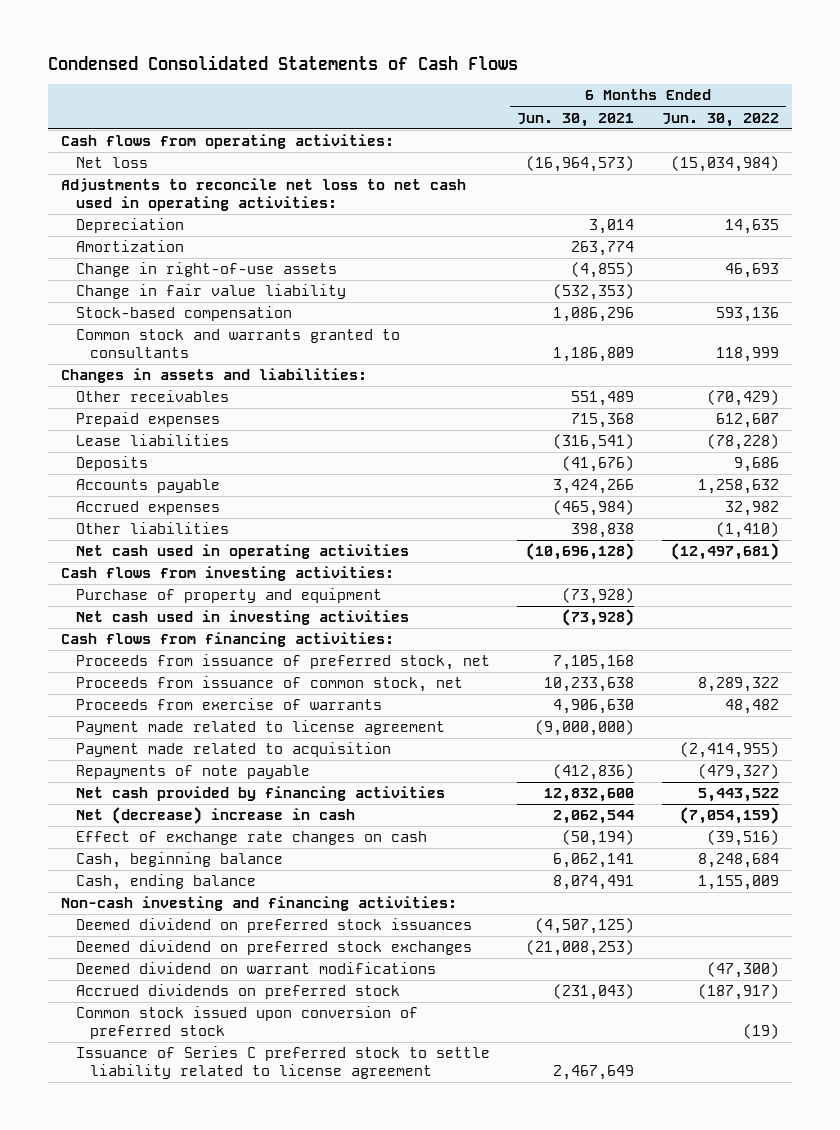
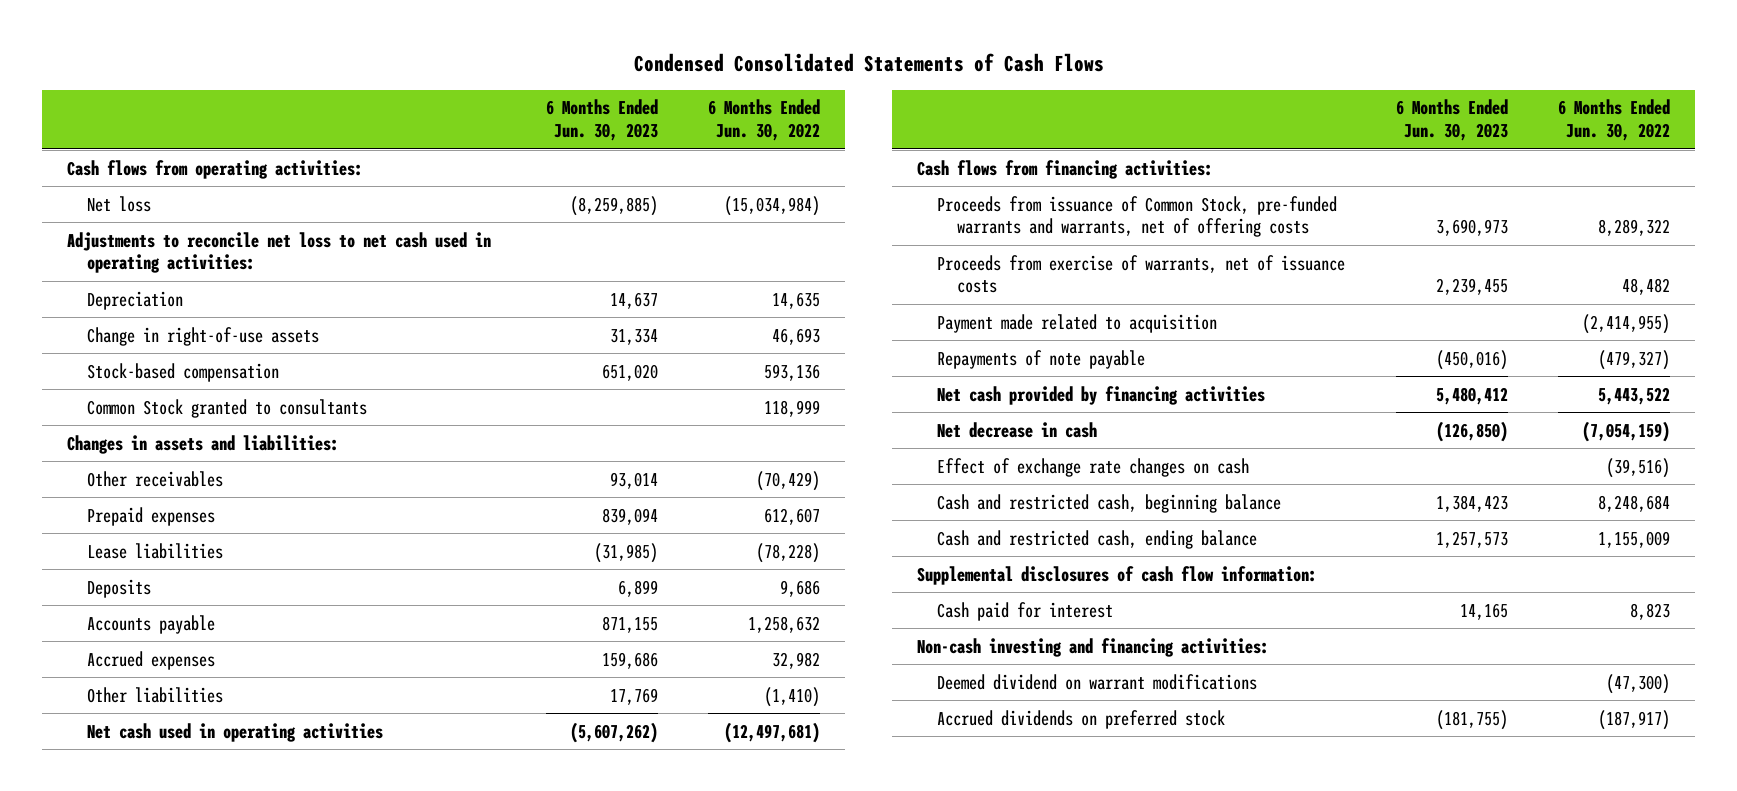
[517,112,635,127] Jun. 30, 2021 -> none
none -> [545,99,658,141] 6 Months Ended Jun. 30, 2023
[75,240,184,253] Amortization -> none
[75,284,346,300] Change in fair value liability -> none
[75,329,400,358] Common stock and warrants granted to consultants -> [87,398,368,418] Common Stock granted to consultants
[61,566,395,582] Cash flows from investing activities: -> none
[75,588,382,604] Purchase of property and equipment -> none
[75,610,409,626] Net cash used in investing activities -> none
[75,654,490,671] Proceeds from issuance of preferred stock, net -> none
[75,720,445,736] Payment made related to license agreement -> none
[75,676,463,693] Proceeds from issuance of common stock, net -> [937,195,1338,238] Proceeds from issuance of Common Stock, pre-funded warrants and warrants, net of offering costs
[75,698,382,711] Proceeds from exercise of warrants -> [937,254,1346,294] Proceeds from exercise of warrants, net of issuance costs
[75,807,355,825] Net (decrease) increase in cash -> [937,421,1098,438] Net decrease in cash
[75,852,283,869] Cash, beginning balance -> [937,493,1282,513] Cash and restricted cash, beginning balance
[75,874,256,891] Cash, ending balance -> [937,529,1258,549] Cash and restricted cash, ending balance
none -> [917,565,1318,585] Supplemental disclosures of cash flow information:
none -> [937,601,1114,621] Cash paid for interest
[75,918,472,934] Deemed dividend on preferred stock issuances -> none
[75,940,472,956] Deemed dividend on preferred stock exchanges -> none
[75,1006,418,1039] Common stock issued upon conversion of preferred stock -> none
[75,1046,490,1079] Issuance of Series C preferred stock to settle liability related to license agreement -> none

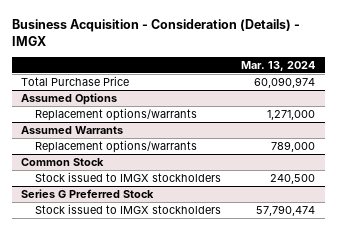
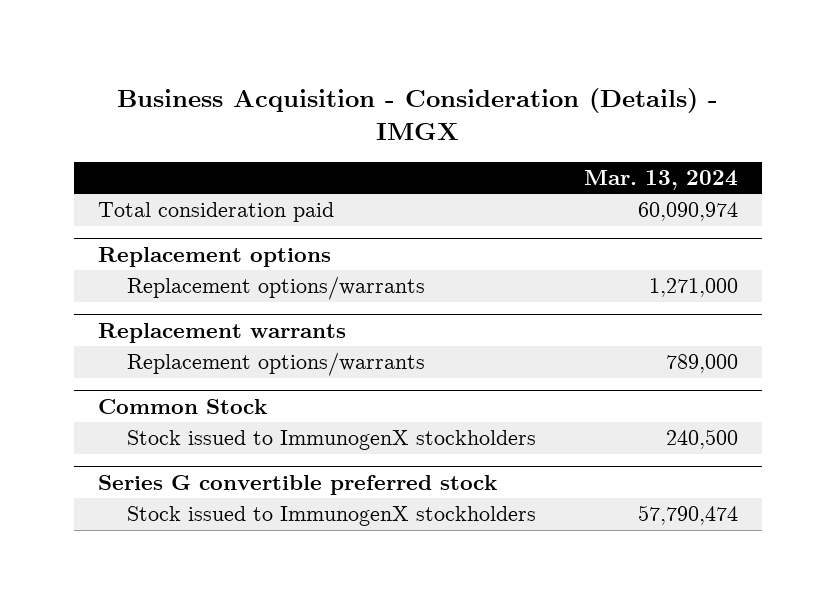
[21,76,130,87] Total Purchase Price -> [97,202,334,223] Total consideration paid
[21,93,118,106] Assumed Options -> [97,246,331,267] Replacement options
[21,126,124,135] Assumed Warrants -> [97,322,346,343] Replacement warrants
[35,172,222,183] Stock issued to IMGX stockholders -> [126,430,536,451] Stock issued to ImmunogenX stockholders
[21,189,155,199] Series G Preferred Stock -> [97,474,497,495] Series G convertible preferred stock
[35,204,222,215] Stock issued to IMGX stockholders -> [126,506,536,527] Stock issued to ImmunogenX stockholders

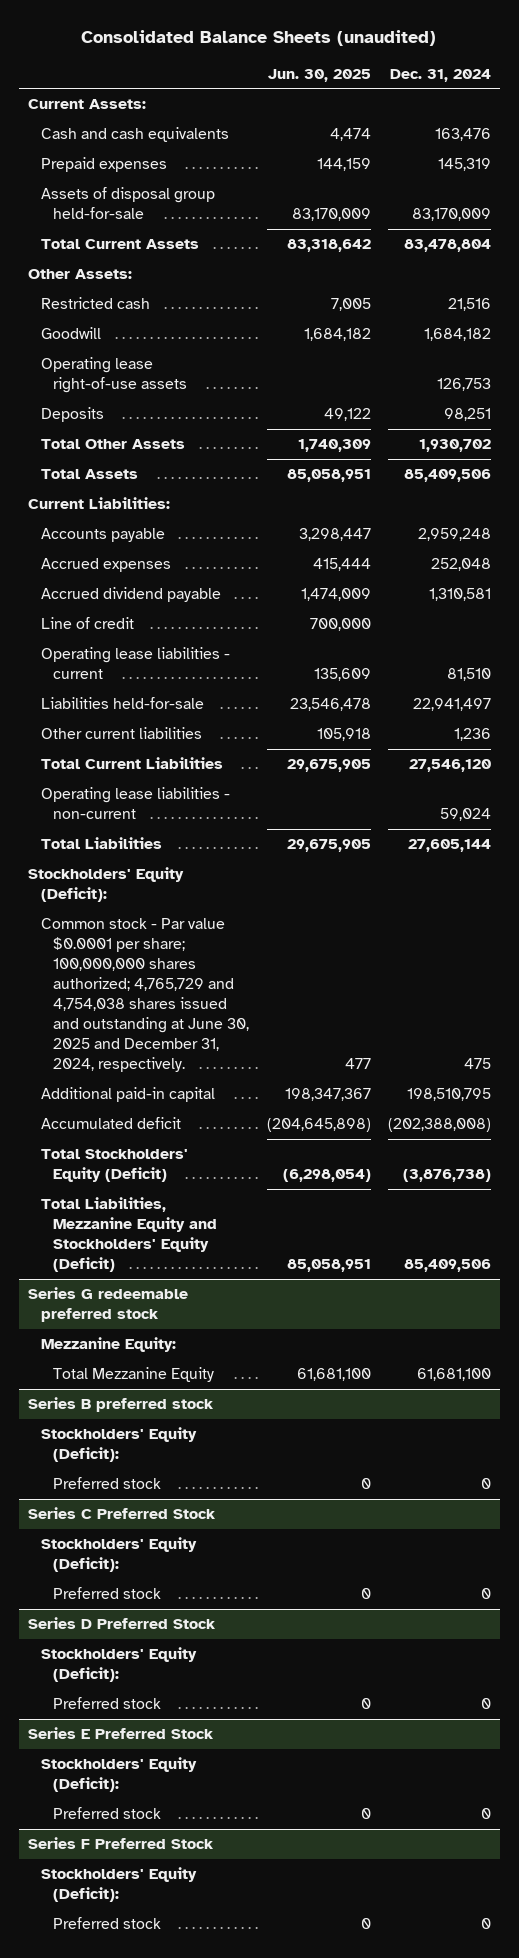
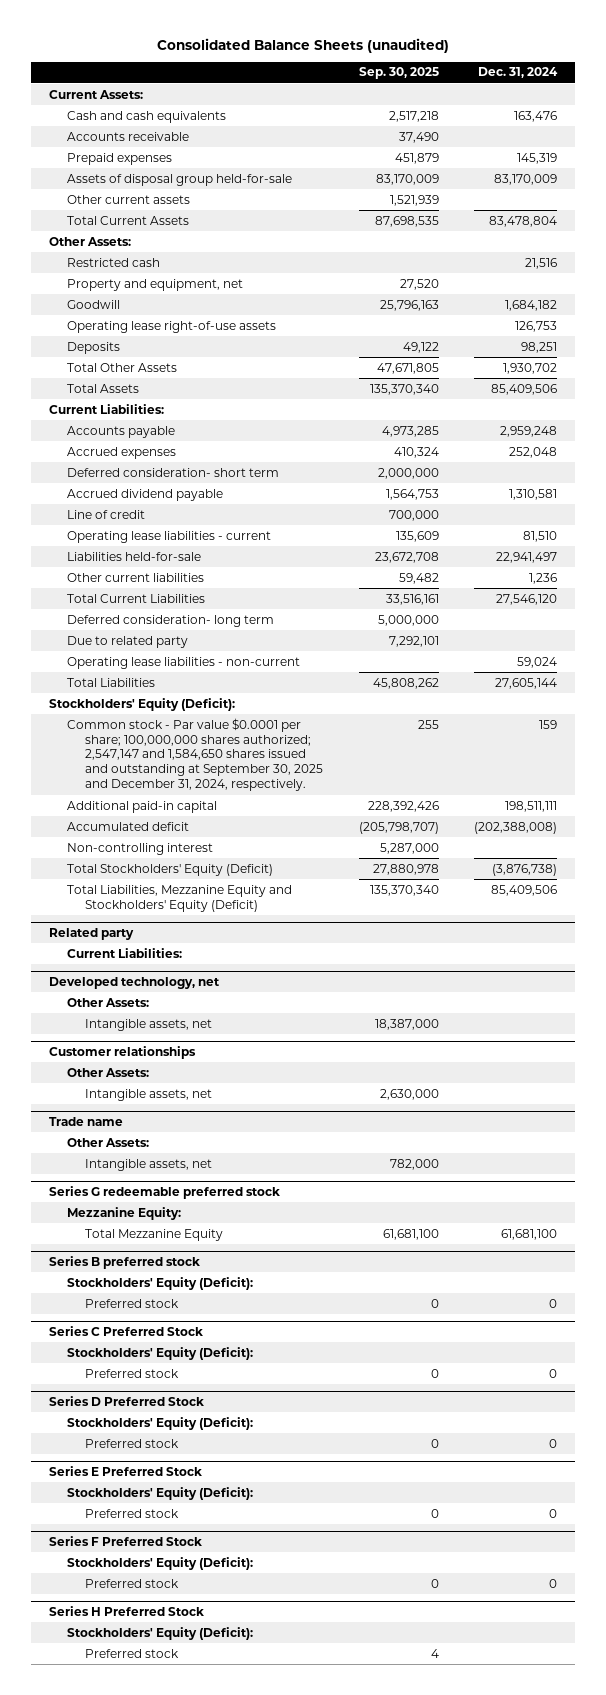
[267,68,371,82] Jun. 30, 2025 -> none
none -> [358,67,439,80] Sep. 30, 2025
none -> [67,131,190,141] Accounts receivable
none -> [67,194,191,204] Other current assets
none -> [67,278,244,291] Property and equipment, net
none -> [67,467,280,477] Deferred consideration- short term
none -> [67,614,275,627] Deferred consideration- long term
none -> [67,635,189,648] Due to related party
[40,918,250,1073] Common stock - Par value $0.0001 per share; 100,000,000 shares authorized; 4,765,729 and 4,754,038 shares issued and outstanding at June 30, 2025 and December 31, 2024, respectively. -> [67,717,323,792] Common stock - Par value $0.0001 per share; 100,000,000 shares authorized; 2,547,147 and 1,584,650 shares issued and outstanding at September 30, 2025 and December 31, 2024, respectively.
[464,1058,492,1070] 475 -> [539,719,558,729] 159
[407,1088,492,1102] 198,510,795 -> [505,800,558,812] 198,511,111
none -> [67,842,214,855] Non-controlling interest
none -> [49,928,135,941] Related party
none -> [67,947,183,958] Current Liabilities:
none -> [49,977,221,990] Developed technology, net
none -> [67,997,150,1007] Other Assets:
none -> [84,1018,212,1031] Intangible assets, net
none -> [49,1046,197,1060] Customer relationships
none -> [67,1067,150,1077] Other Assets:
none -> [84,1088,212,1101] Intangible assets, net
none -> [49,1117,124,1127] Trade name
none -> [67,1137,150,1147] Other Assets:
none -> [84,1158,212,1171] Intangible assets, net
none -> [49,1606,205,1617] Series H Preferred Stock
none -> [67,1626,254,1640] Stockholders' Equity (Deficit):
none -> [84,1648,179,1658] Preferred stock

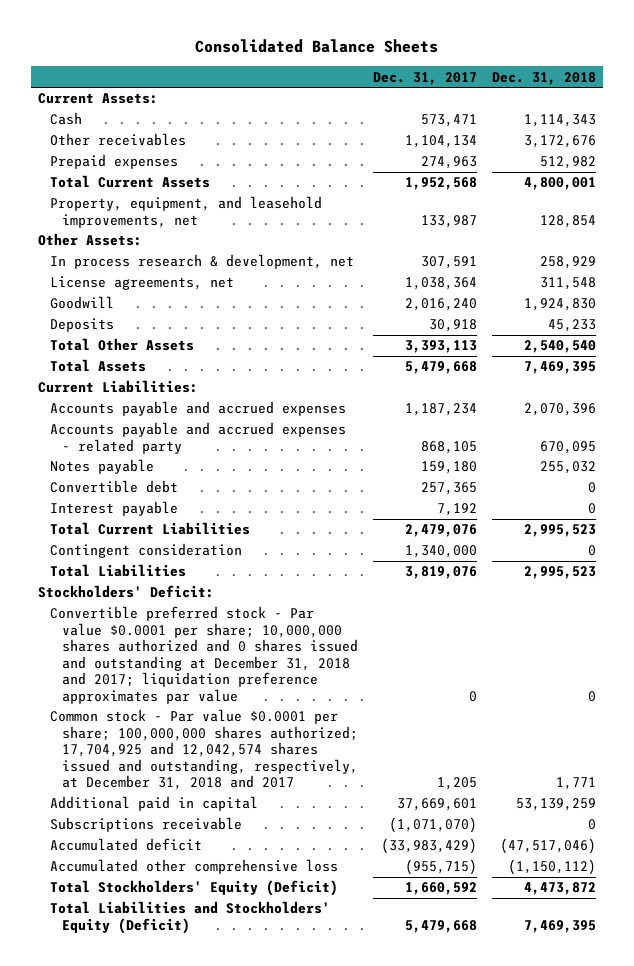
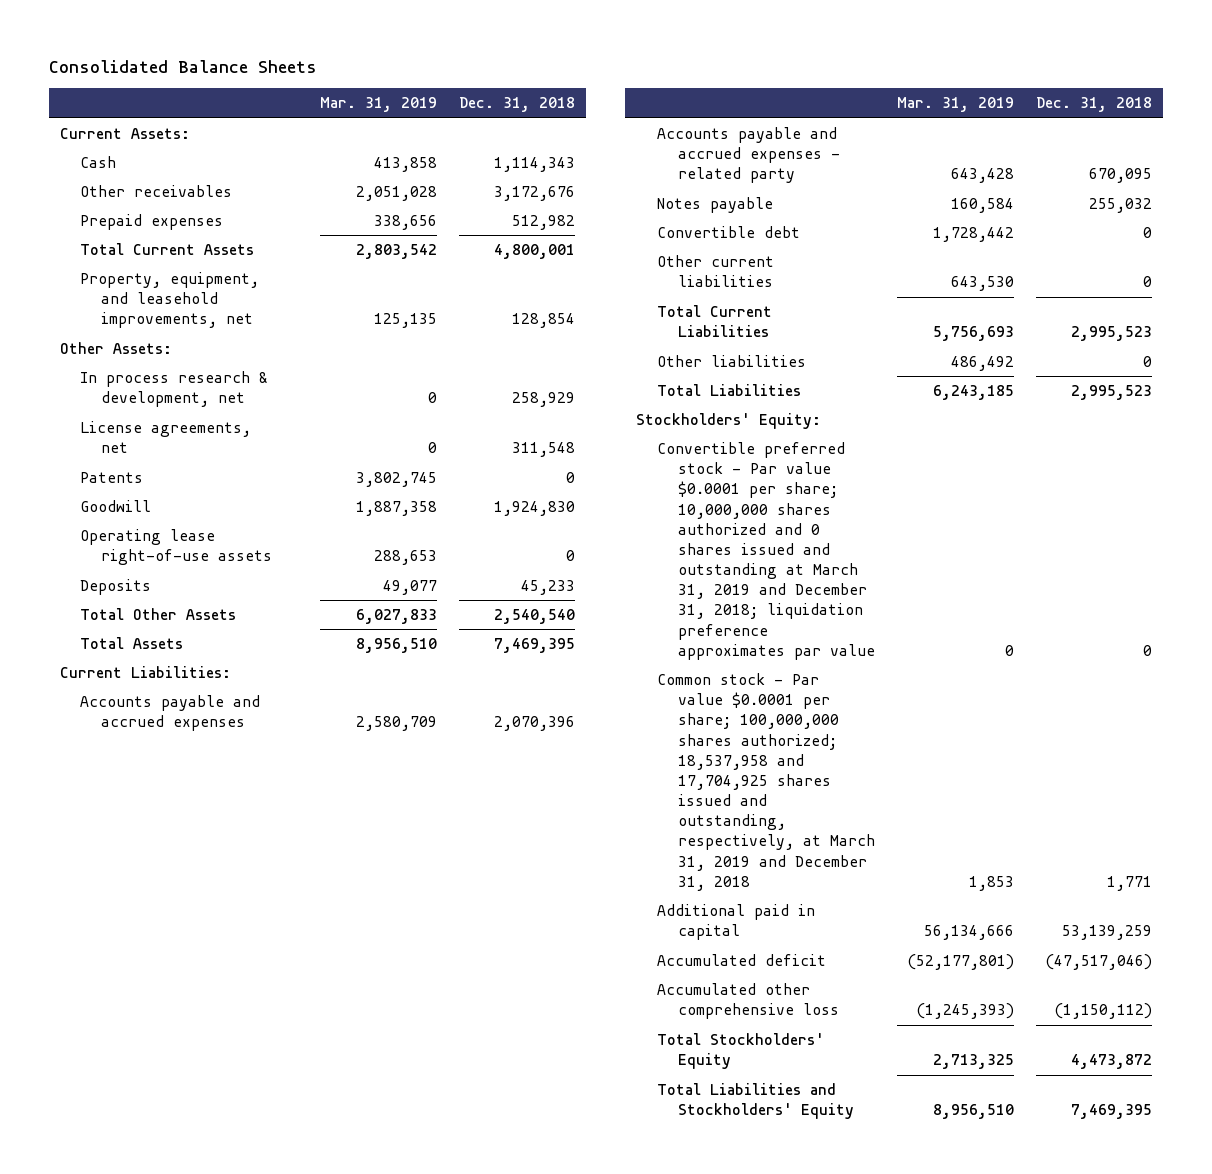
[373,71,478,85] Dec. 31, 2017 -> none
none -> [320,97,438,113] Mar. 31, 2019
none -> [80,472,144,484] Patents
none -> [80,529,273,566] Operating lease right-of-use assets
[50,501,179,517] Interest payable -> none
none -> [657,255,775,288] Other current liabilities
[50,543,243,559] Contingent consideration -> none
none -> [657,355,807,368] Other liabilities
[37,585,214,599] Stockholders' Deficit: -> [636,413,822,430] Stockholders' Equity:
[50,606,359,704] Convertible preferred stock - Par value $0.0001 per share; 10,000,000 shares authorized and 0 shares issued and outstanding at December 31, 2018 and 2017; liquidation preference approximates par value -> [657,442,875,660] Convertible preferred stock - Par value $0.0001 per share; 10,000,000 shares authorized and 0 shares issued and outstanding at March 31, 2019 and December 31, 2018; liquidation preference approximates par value
[50,709,359,791] Common stock - Par value $0.0001 per share; 100,000,000 shares authorized; 17,704,925 and 12,042,574 shares issued and outstanding, respectively, at December 31, 2018 and 2017 -> [657,673,875,891] Common stock - Par value $0.0001 per share; 100,000,000 shares authorized; 18,537,958 and 17,704,925 shares issued and outstanding, respectively, at March 31, 2019 and December 31, 2018
[50,817,243,833] Subscriptions receivable -> none
[50,880,339,897] Total Stockholders' Equity (Deficit) -> [657,1033,825,1070] Total Stockholders' Equity
[50,901,331,934] Total Liabilities and Stockholders' Equity (Deficit) -> [657,1083,854,1120] Total Liabilities and Stockholders' Equity

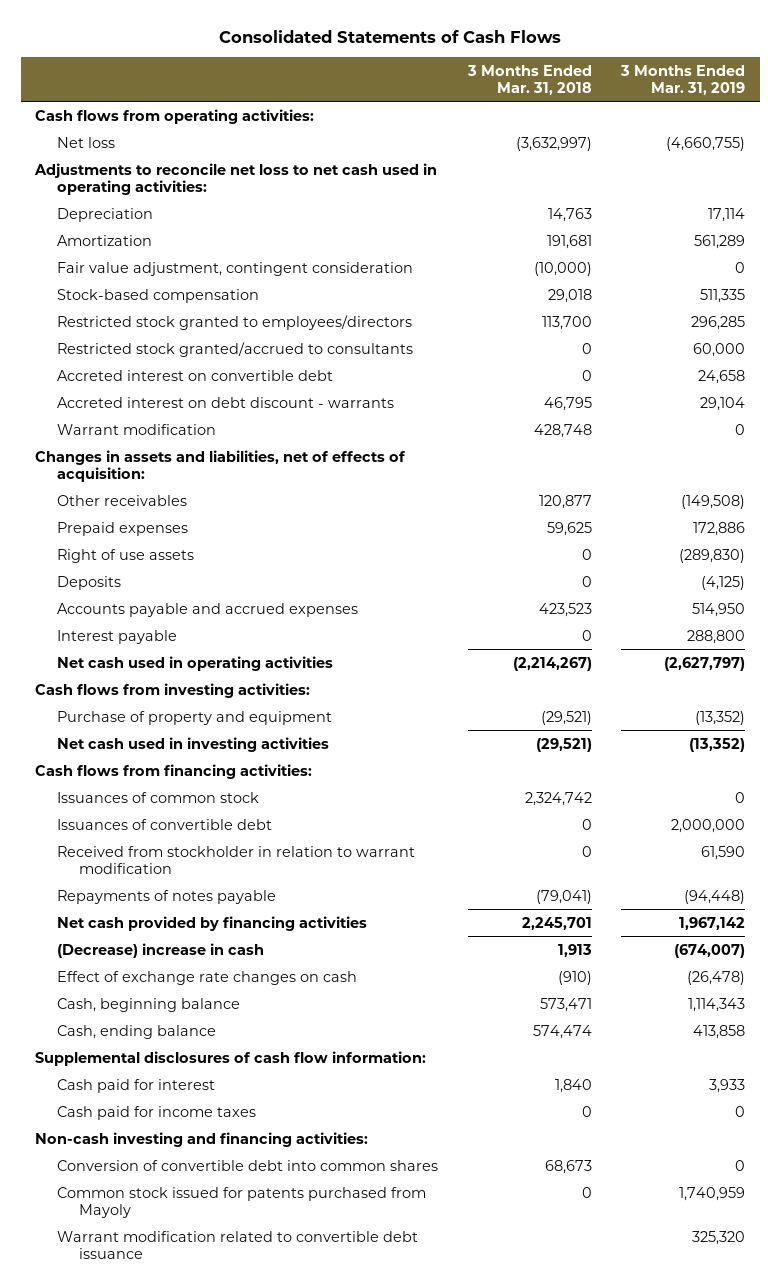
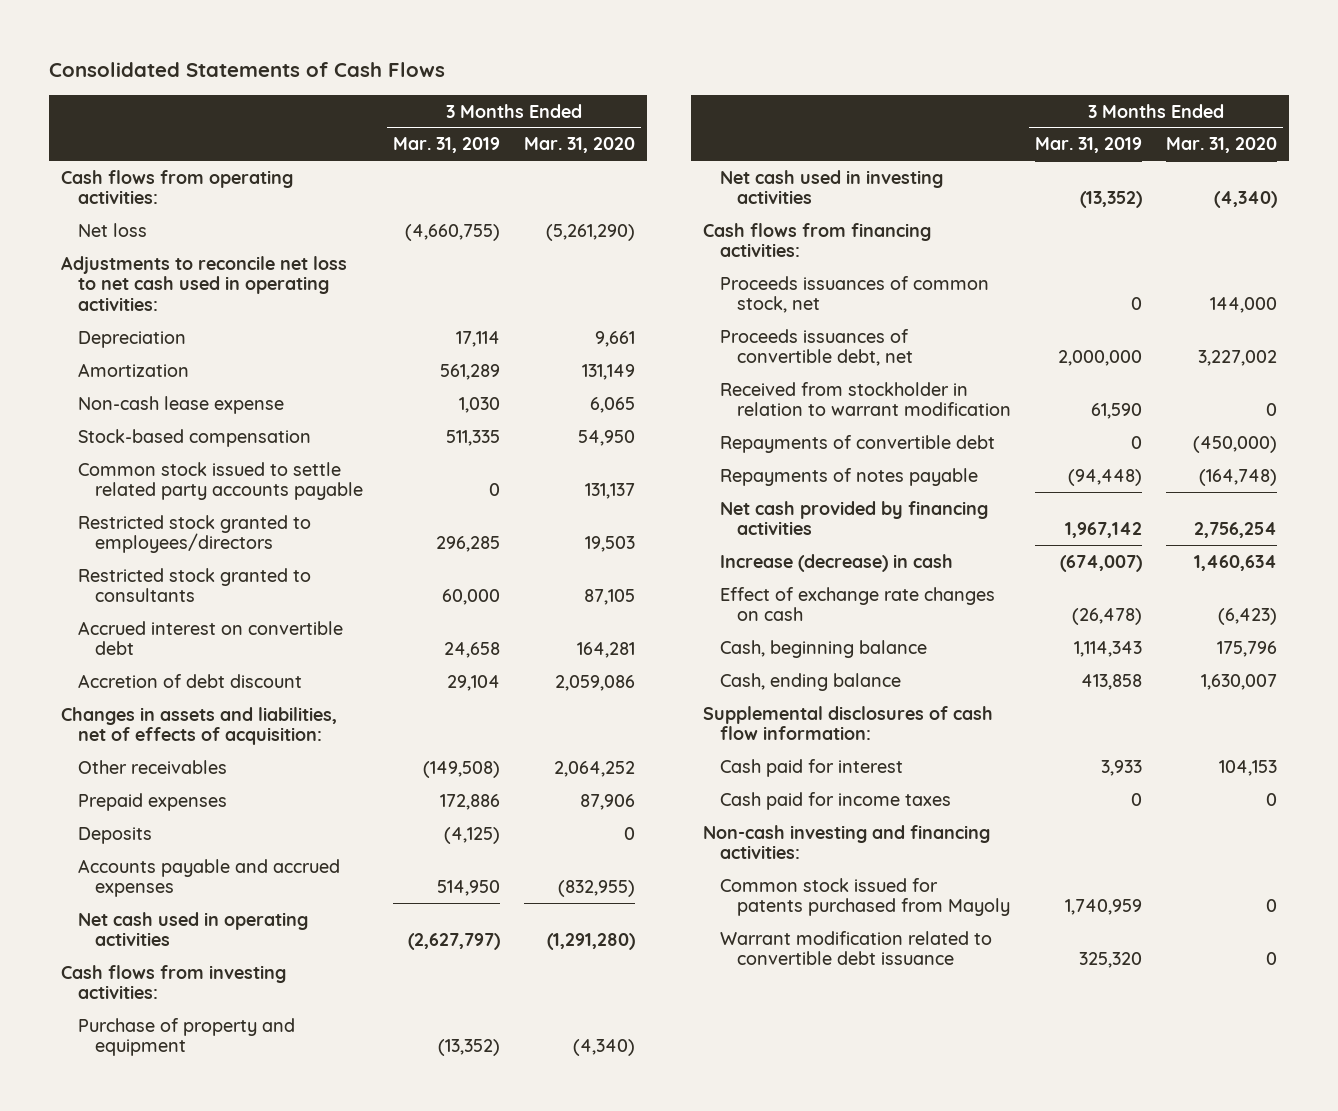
[466,64,592,95] 3 Months Ended Mar. 31, 2018 -> none
none -> [523,137,635,154] Mar. 31, 2020
[57,261,414,276] Fair value adjustment, contingent consideration -> none
none -> [77,395,284,414] Non-cash lease expense
none -> [77,461,363,501] Common stock issued to settle related party accounts payable
[57,423,217,435] Warrant modification -> none
[57,341,414,357] Restricted stock granted/accrued to consultants -> [77,567,311,603] Restricted stock granted to consultants
[57,369,334,381] Accreted interest on convertible debt -> [77,620,343,656] Accrued interest on convertible debt
[57,396,395,408] Accreted interest on debt discount - warrants -> [77,673,302,688] Accretion of debt discount
[57,548,195,563] Right of use assets -> none
[57,629,178,644] Interest payable -> none
[57,791,260,803] Issuances of common stock -> [720,275,990,314] Proceeds issuances of common stock, net
[57,818,273,830] Issuances of convertible debt -> [720,328,913,367] Proceeds issuances of convertible debt, net
none -> [720,434,996,453] Repayments of convertible debt
[57,942,265,958] (Decrease) increase in cash -> [720,553,954,572] Increase (decrease) in cash
[57,1159,439,1171] Conversion of convertible debt into common shares -> none

